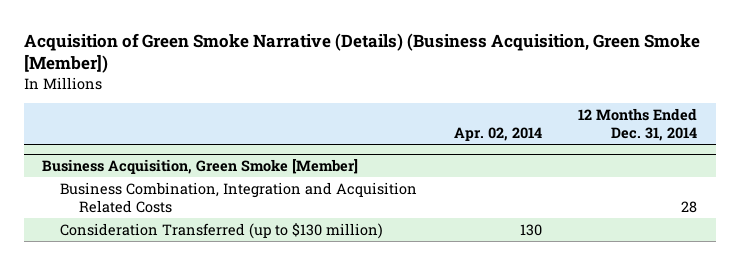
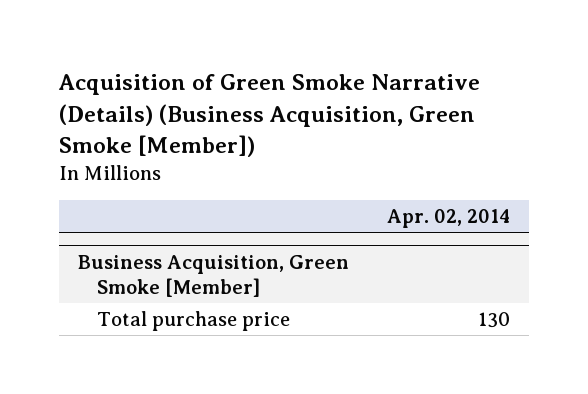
[578,108,698,142] 12 Months Ended Dec. 31, 2014 -> none
[60,181,418,213] Business Combination, Integration and Acquisition Related Costs -> none
[60,222,384,239] Consideration Transferred (up to $130 million) -> [96,310,290,331] Total purchase price

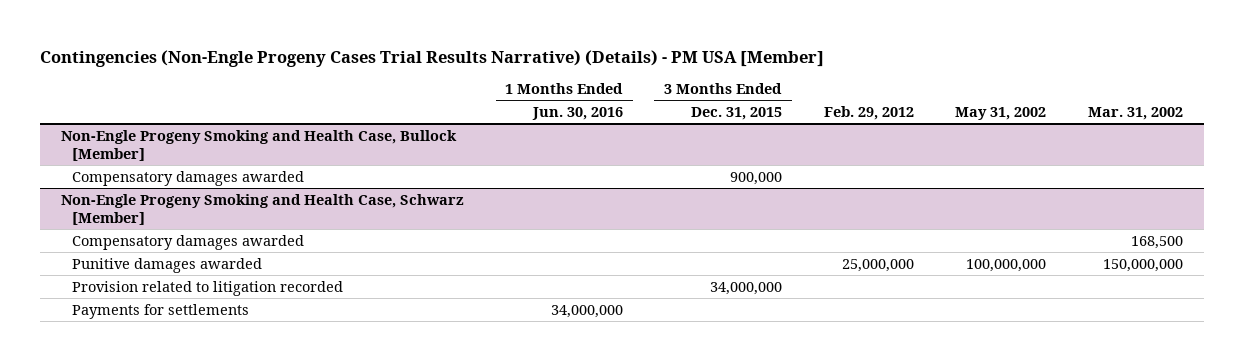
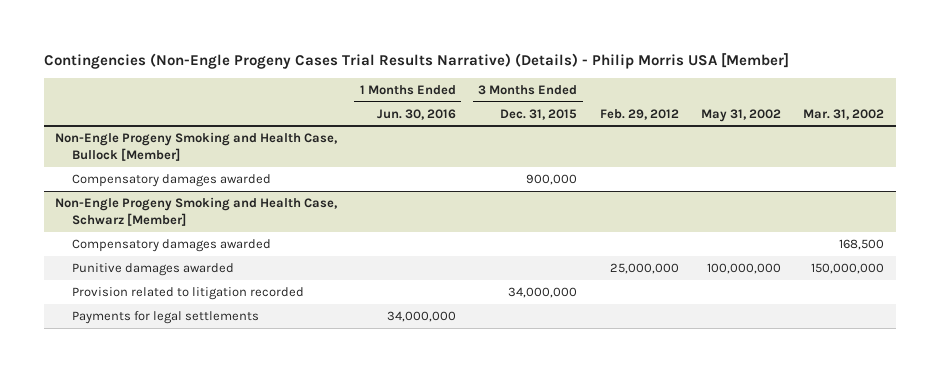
[40,49,825,67] Contingencies (Non-Engle Progeny Cases Trial Results Narrative) (Details) - PM USA [Member] -> [44,52,790,69] Contingencies (Non-Engle Progeny Cases Trial Results Narrative) (Details) - Philip Morris USA [Member]
[72,303,250,319] Payments for settlements -> [71,310,259,324] Payments for legal settlements

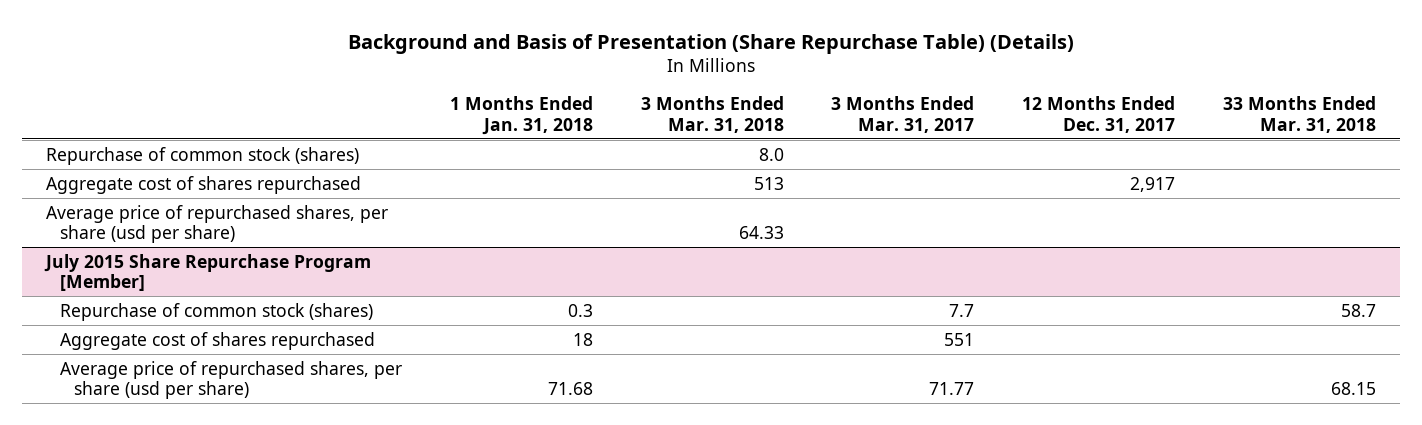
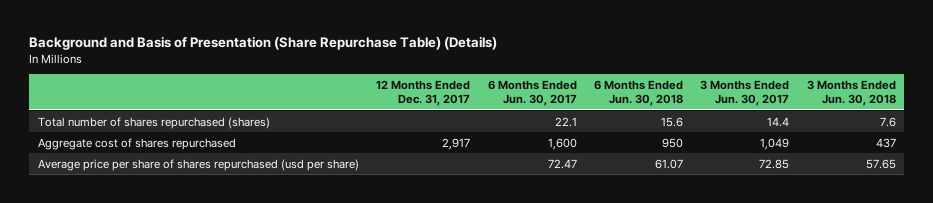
[449,96,593,135] 1 Months Ended Jan. 31, 2018 -> none
[640,96,784,133] 3 Months Ended Mar. 31, 2018 -> none
[831,96,975,133] 3 Months Ended Mar. 31, 2017 -> none
[1223,96,1377,133] 33 Months Ended Mar. 31, 2018 -> none
none -> [487,80,577,107] 6 Months Ended Jun. 30, 2017
none -> [593,80,683,107] 6 Months Ended Jun. 30, 2018
none -> [700,80,790,107] 3 Months Ended Jun. 30, 2017
none -> [806,80,896,107] 3 Months Ended Jun. 30, 2018
[45,146,359,165] Repurchase of common stock (shares) -> [37,116,270,129] Total number of shares repurchased (shares)
[43,253,371,291] July 2015 Share Repurchase Program [Member] -> none
[59,302,373,321] Repurchase of common stock (shares) -> none
[59,331,375,350] Aggregate cost of shares repurchased -> none
[59,360,402,399] Average price of repurchased shares, per share (usd per share) -> none
[45,204,388,243] Average price of repurchased shares, per share (usd per share) -> [37,158,359,171] Average price per share of shares repurchased (usd per share)

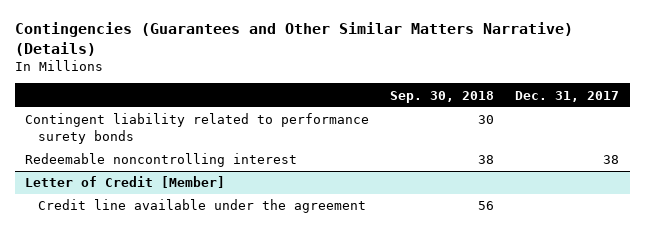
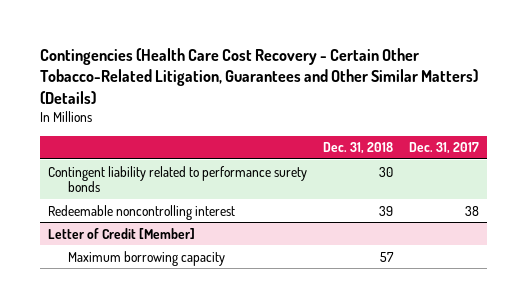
[14,22,573,56] Contingencies (Guarantees and Other Similar Matters Narrative) (Details) -> [39,48,478,104] Contingencies (Health Care Cost Recovery - Certain Other Tobacco-Related Litigation, Guarantees and Other Similar Matters) (Details)
[390,90,495,103] Sep. 30, 2018 -> none
none -> [322,142,393,155] Dec. 31, 2018
[38,199,367,214] Credit line available under the agreement -> [68,250,226,266] Maximum borrowing capacity

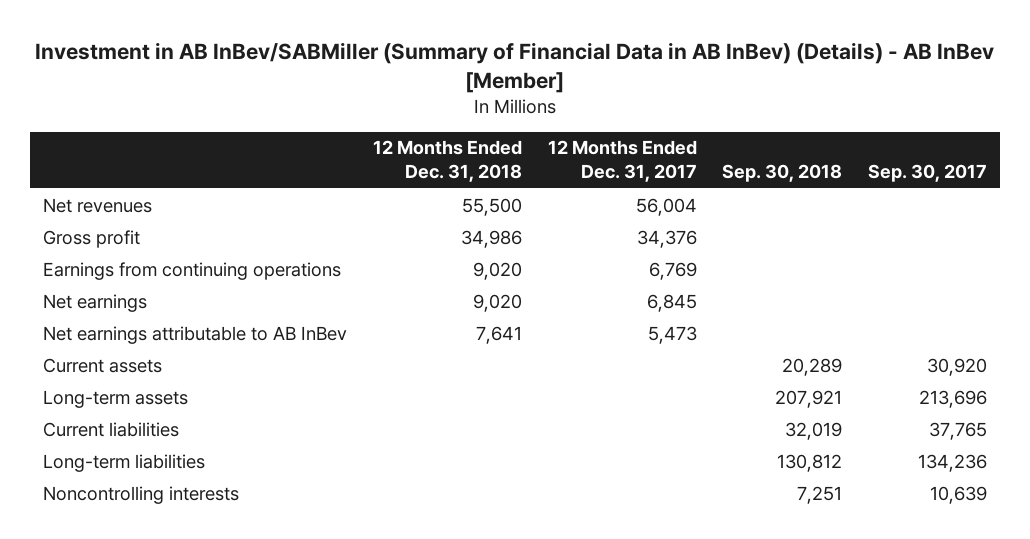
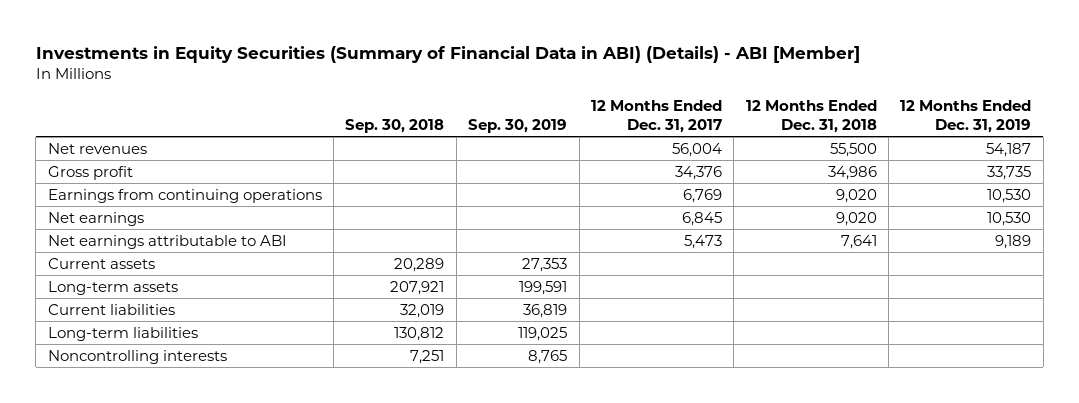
[35,41,995,93] Investment in AB InBev/SABMiller (Summary of Financial Data in AB InBev) (Details) - AB InBev [Member] -> [35,46,860,64] Investments in Equity Securities (Summary of Financial Data in ABI) (Details) - ABI [Member]
[868,164,988,183] Sep. 30, 2017 -> none
none -> [468,118,568,133] Sep. 30, 2019
none -> [900,100,1032,133] 12 Months Ended Dec. 31, 2019
[42,325,347,344] Net earnings attributable to AB InBev -> [47,234,287,249] Net earnings attributable to ABI

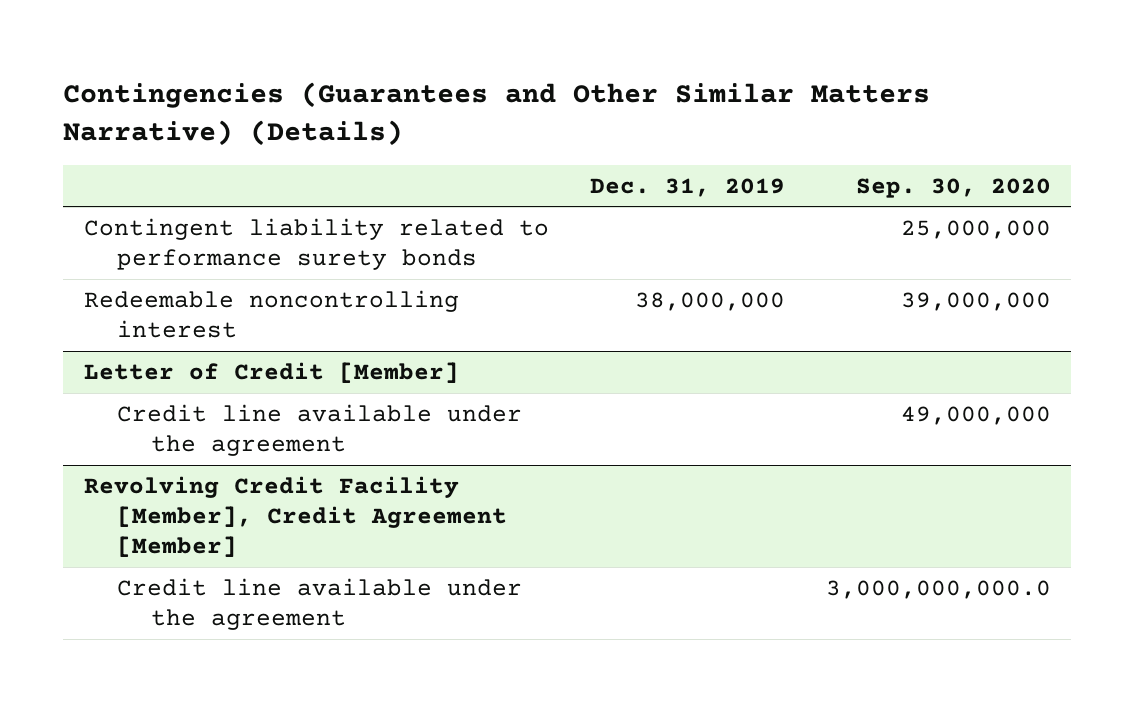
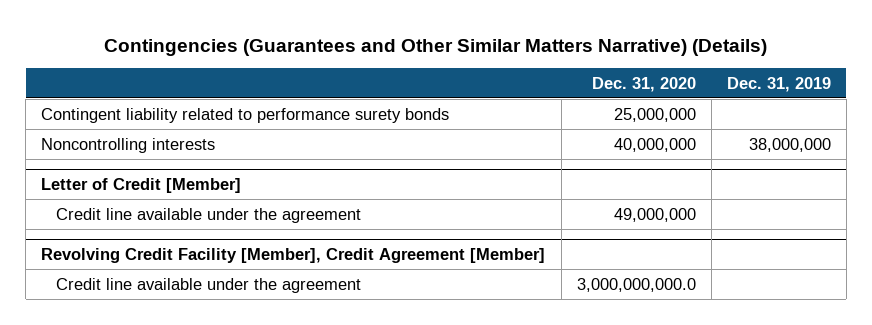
[855,177,1051,198] Sep. 30, 2020 -> none
none -> [591,76,696,92] Dec. 31, 2020
[83,290,459,339] Redeemable noncontrolling interest -> [41,137,216,153] Noncontrolling interests

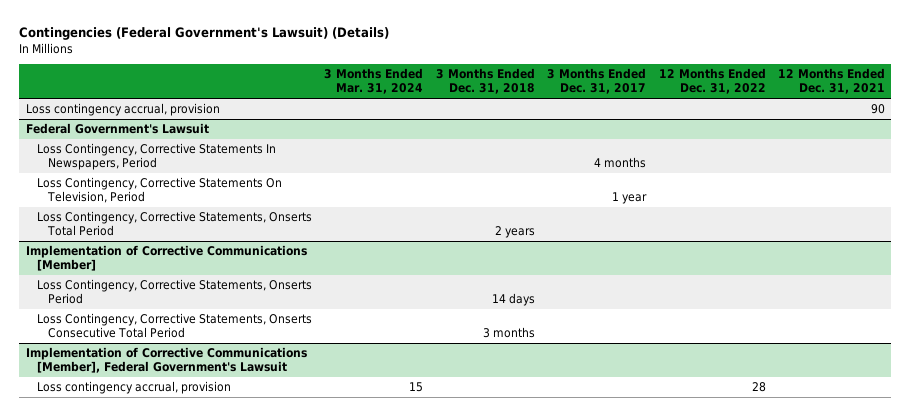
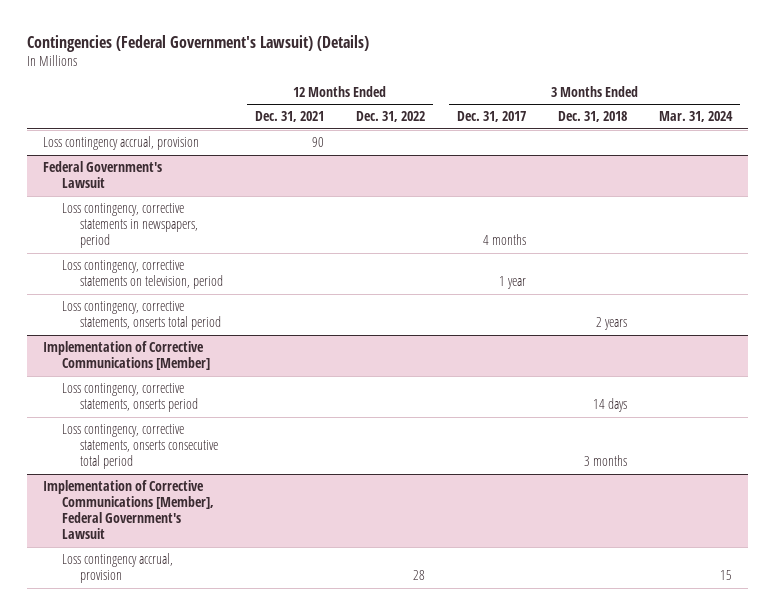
[37,143,277,171] Loss Contingency, Corrective Statements In Newspapers, Period -> [61,203,199,249] Loss contingency, corrective statements in newspapers, period
[37,177,283,204] Loss Contingency, Corrective Statements On Television, Period -> [61,260,224,290] Loss contingency, corrective statements on television, period
[37,211,313,237] Loss Contingency, Corrective Statements, Onserts Total Period -> [61,301,222,331] Loss contingency, corrective statements, onserts total period
[37,279,313,305] Loss Contingency, Corrective Statements, Onserts Period -> [61,383,199,413] Loss contingency, corrective statements, onserts period
[37,313,313,339] Loss Contingency, Corrective Statements, Onserts Consecutive Total Period -> [61,424,219,470] Loss contingency, corrective statements, onserts consecutive total period

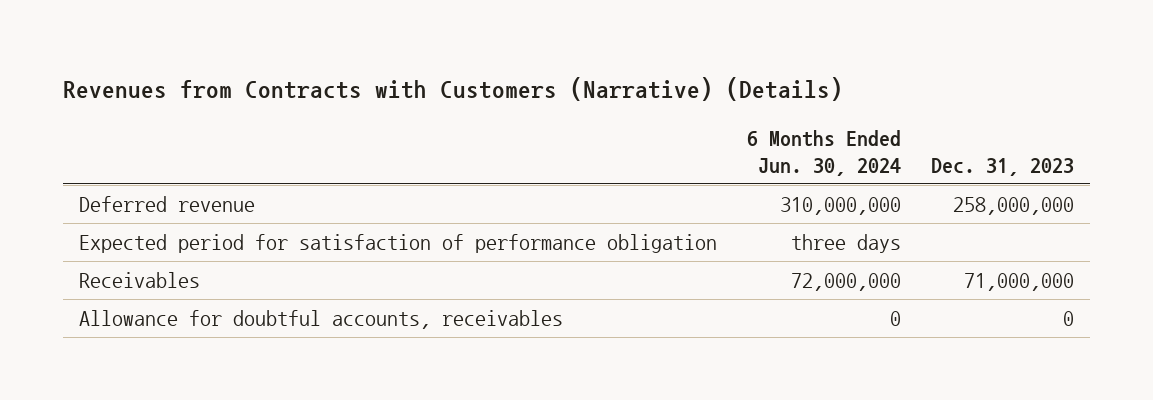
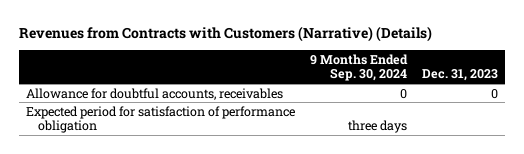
[746,129,901,176] 6 Months Ended Jun. 30, 2024 -> none
none -> [310,53,409,82] 9 Months Ended Sep. 30, 2024
[78,196,255,213] Deferred revenue -> none
[78,272,200,289] Receivables -> none
[78,234,717,254] Expected period for satisfaction of performance obligation -> [26,105,296,134] Expected period for satisfaction of performance obligation

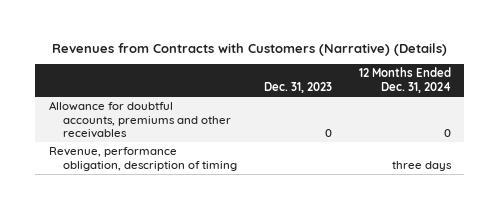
[310,53,409,82] 9 Months Ended Sep. 30, 2024 -> none
none -> [358,67,451,93] 12 Months Ended Dec. 31, 2024
[26,87,284,100] Allowance for doubtful accounts, receivables -> [48,101,232,138] Allowance for doubtful accounts, premiums and other receivables
[26,105,296,134] Expected period for satisfaction of performance obligation -> [48,147,238,171] Revenue, performance obligation, description of timing

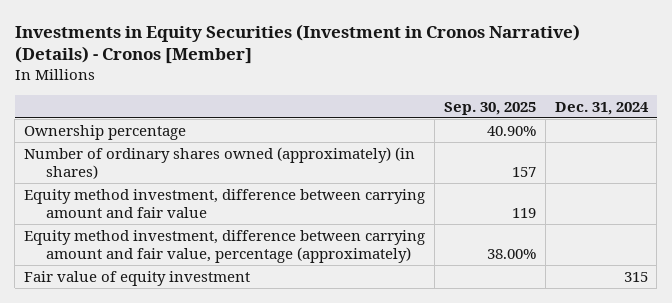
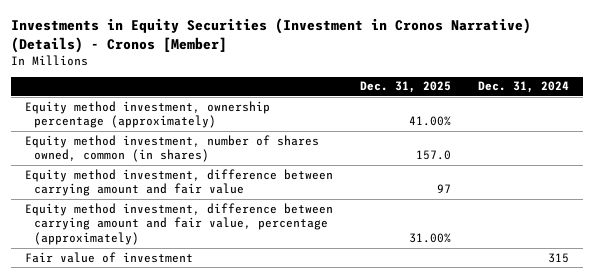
[443,101,536,115] Sep. 30, 2025 -> none
none -> [359,81,451,94] Dec. 31, 2025
[24,146,416,179] Number of ordinary shares owned (approximately) (in shares) -> none
[24,124,187,140] Ownership percentage -> [24,100,270,129] Equity method investment, ownership percentage (approximately)
none -> [24,134,319,163] Equity method investment, number of shares owned, common (in shares)
[24,270,251,286] Fair value of equity investment -> [24,251,193,263] Fair value of investment

